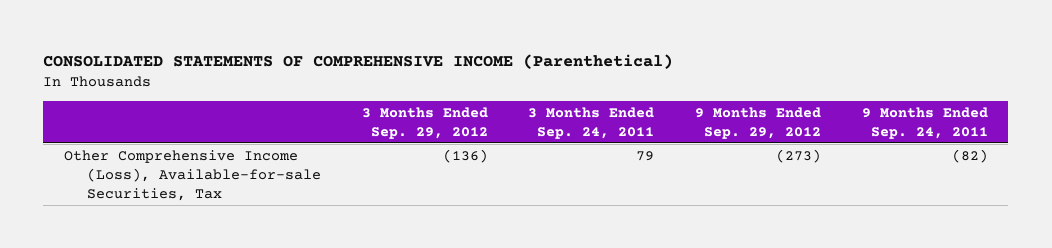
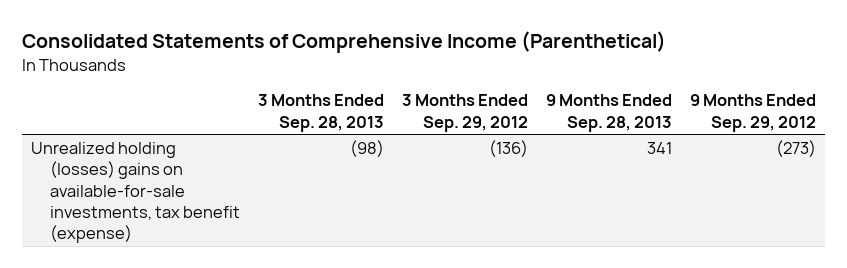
[43,54,674,70] CONSOLIDATED STATEMENTS OF COMPREHENSIVE INCOME (Parenthetical) -> [22,31,667,54] Consolidated Statements of Comprehensive Income (Parenthetical)
[528,106,655,139] 3 Months Ended Sep. 24, 2011 -> none
[861,106,988,139] 9 Months Ended Sep. 24, 2011 -> none
none -> [258,94,385,132] 3 Months Ended Sep. 28, 2013
none -> [546,94,673,132] 9 Months Ended Sep. 28, 2013
[63,149,321,201] Other Comprehensive Income (Loss), Available-for-sale Securities, Tax -> [31,141,241,244] Unrealized holding (losses) gains on available-for-sale investments, tax benefit (expense)

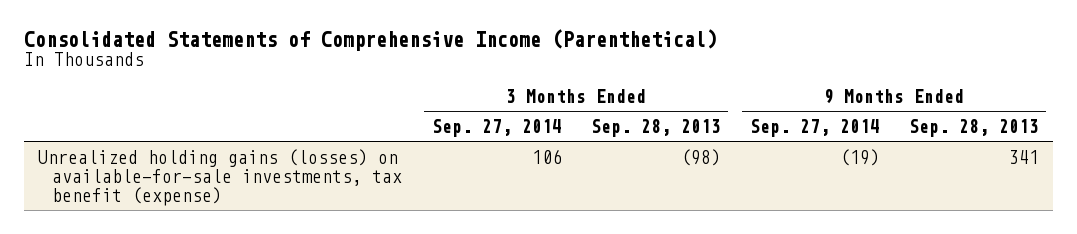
[402,94,529,132] 3 Months Ended Sep. 29, 2012 -> none
[690,94,817,132] 9 Months Ended Sep. 29, 2012 -> none
none -> [431,118,562,137] Sep. 27, 2014
none -> [749,118,880,137] Sep. 27, 2014
[31,141,241,244] Unrealized holding (losses) gains on available-for-sale investments, tax benefit (expense) -> [38,148,403,207] Unrealized holding gains (losses) on available-for-sale investments, tax benefit (expense)

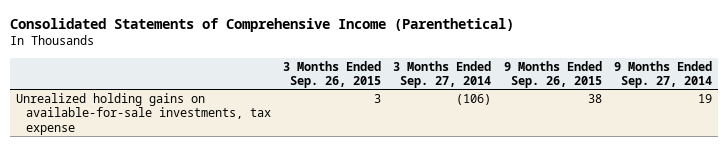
[590,118,721,137] Sep. 28, 2013 -> none
[908,118,1039,137] Sep. 28, 2013 -> none
none -> [283,60,382,88] 3 Months Ended Sep. 26, 2015
none -> [503,60,602,88] 9 Months Ended Sep. 26, 2015
[38,148,403,207] Unrealized holding gains (losses) on available-for-sale investments, tax benefit (expense) -> [16,93,271,135] Unrealized holding gains on available-for-sale investments, tax expense
[531,148,562,164] 106 -> [456,94,492,106] (106)
[839,148,880,166] (19) -> [698,94,713,104] 19

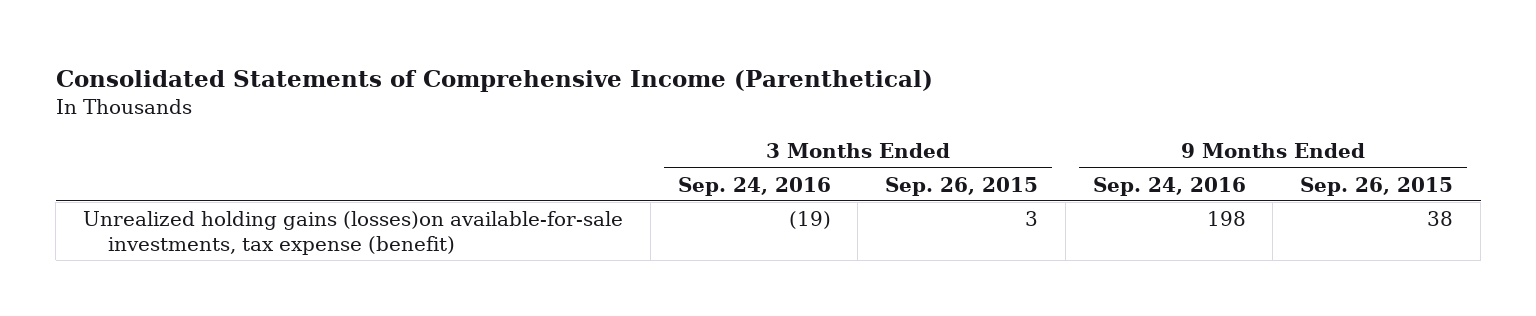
[393,60,492,88] 3 Months Ended Sep. 27, 2014 -> none
[614,60,713,88] 9 Months Ended Sep. 27, 2014 -> none
none -> [677,176,831,196] Sep. 24, 2016
none -> [1092,176,1246,196] Sep. 24, 2016
[16,93,271,135] Unrealized holding gains on available-for-sale investments, tax expense -> [82,210,623,255] Unrealized holding gains (losses)on available-for-sale investments, tax expense (benefit)

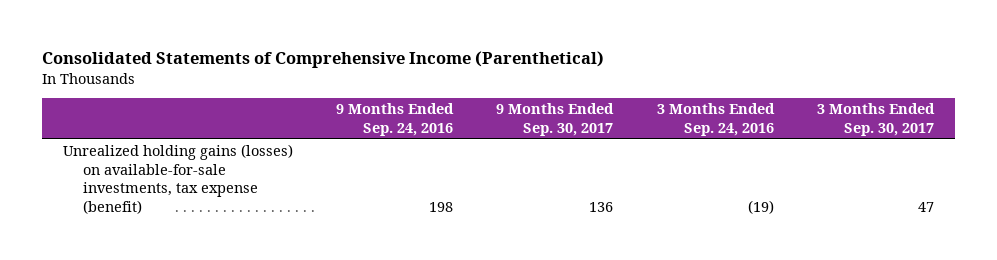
[885,176,1039,196] Sep. 26, 2015 -> none
[1300,176,1454,196] Sep. 26, 2015 -> none
none -> [496,103,615,137] 9 Months Ended Sep. 30, 2017
none -> [816,103,935,137] 3 Months Ended Sep. 30, 2017
[82,210,623,255] Unrealized holding gains (losses)on available-for-sale investments, tax expense (benefit) -> [63,144,294,215] Unrealized holding gains (losses) on available-for-sale investments, tax expense (benefit)

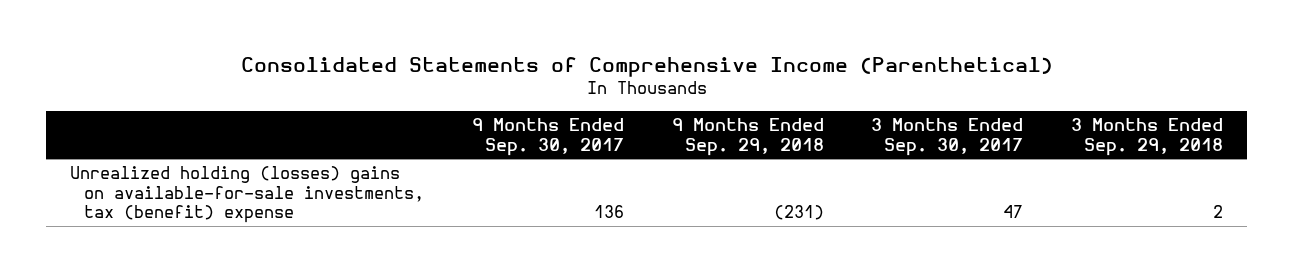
[336,103,455,137] 9 Months Ended Sep. 24, 2016 -> none
[656,103,775,137] 3 Months Ended Sep. 24, 2016 -> none
none -> [671,118,824,156] 9 Months Ended Sep. 29, 2018
none -> [1071,118,1224,156] 3 Months Ended Sep. 29, 2018
[63,144,294,215] Unrealized holding gains (losses) on available-for-sale investments, tax expense (benefit) -> [69,166,424,224] Unrealized holding (losses) gains on available-for-sale investments, tax (benefit) expense

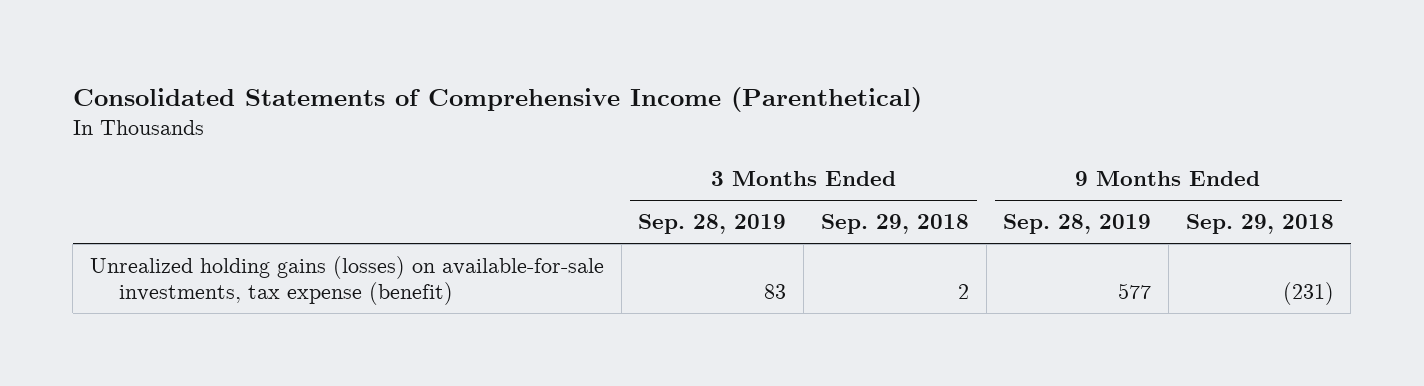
[471,118,624,156] 9 Months Ended Sep. 30, 2017 -> none
[871,118,1024,156] 3 Months Ended Sep. 30, 2017 -> none
none -> [638,214,787,235] Sep. 28, 2019
none -> [1003,214,1152,235] Sep. 28, 2019
[69,166,424,224] Unrealized holding (losses) gains on available-for-sale investments, tax (benefit) expense -> [89,255,604,306] Unrealized holding gains (losses) on available-for-sale investments, tax expense (benefit)

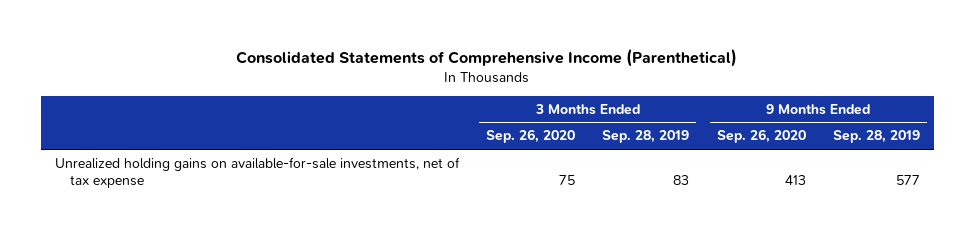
[820,214,969,235] Sep. 29, 2018 -> none
[1185,214,1334,235] Sep. 29, 2018 -> none
none -> [486,129,576,144] Sep. 26, 2020
none -> [716,129,806,144] Sep. 26, 2020
[89,255,604,306] Unrealized holding gains (losses) on available-for-sale investments, tax expense (benefit) -> [54,157,460,188] Unrealized holding gains on available-for-sale investments, net of tax expense

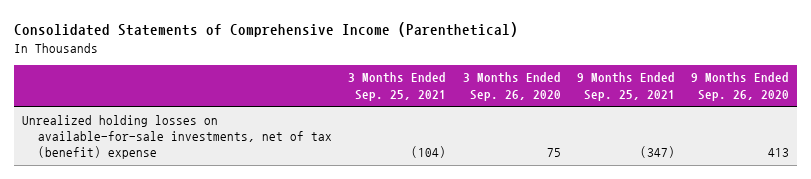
[602,130,690,144] Sep. 28, 2019 -> none
[833,130,921,144] Sep. 28, 2019 -> none
none -> [348,72,447,101] 3 Months Ended Sep. 25, 2021
none -> [576,72,675,101] 9 Months Ended Sep. 25, 2021
[54,157,460,188] Unrealized holding gains on available-for-sale investments, net of tax expense -> [22,114,332,160] Unrealized holding losses on available-for-sale investments, net of tax (benefit) expense

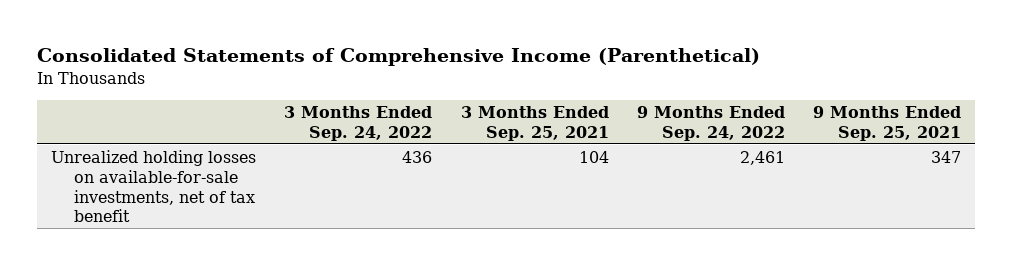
[462,72,561,101] 3 Months Ended Sep. 26, 2020 -> none
[691,72,790,101] 9 Months Ended Sep. 26, 2020 -> none
none -> [284,106,433,141] 3 Months Ended Sep. 24, 2022
none -> [636,106,785,141] 9 Months Ended Sep. 24, 2022
[22,114,332,160] Unrealized holding losses on available-for-sale investments, net of tax (benefit) expense -> [51,149,257,223] Unrealized holding losses on available-for-sale investments, net of tax benefit
[411,146,447,159] (104) -> [578,150,609,163] 104
[639,146,675,159] (347) -> [931,150,962,163] 347

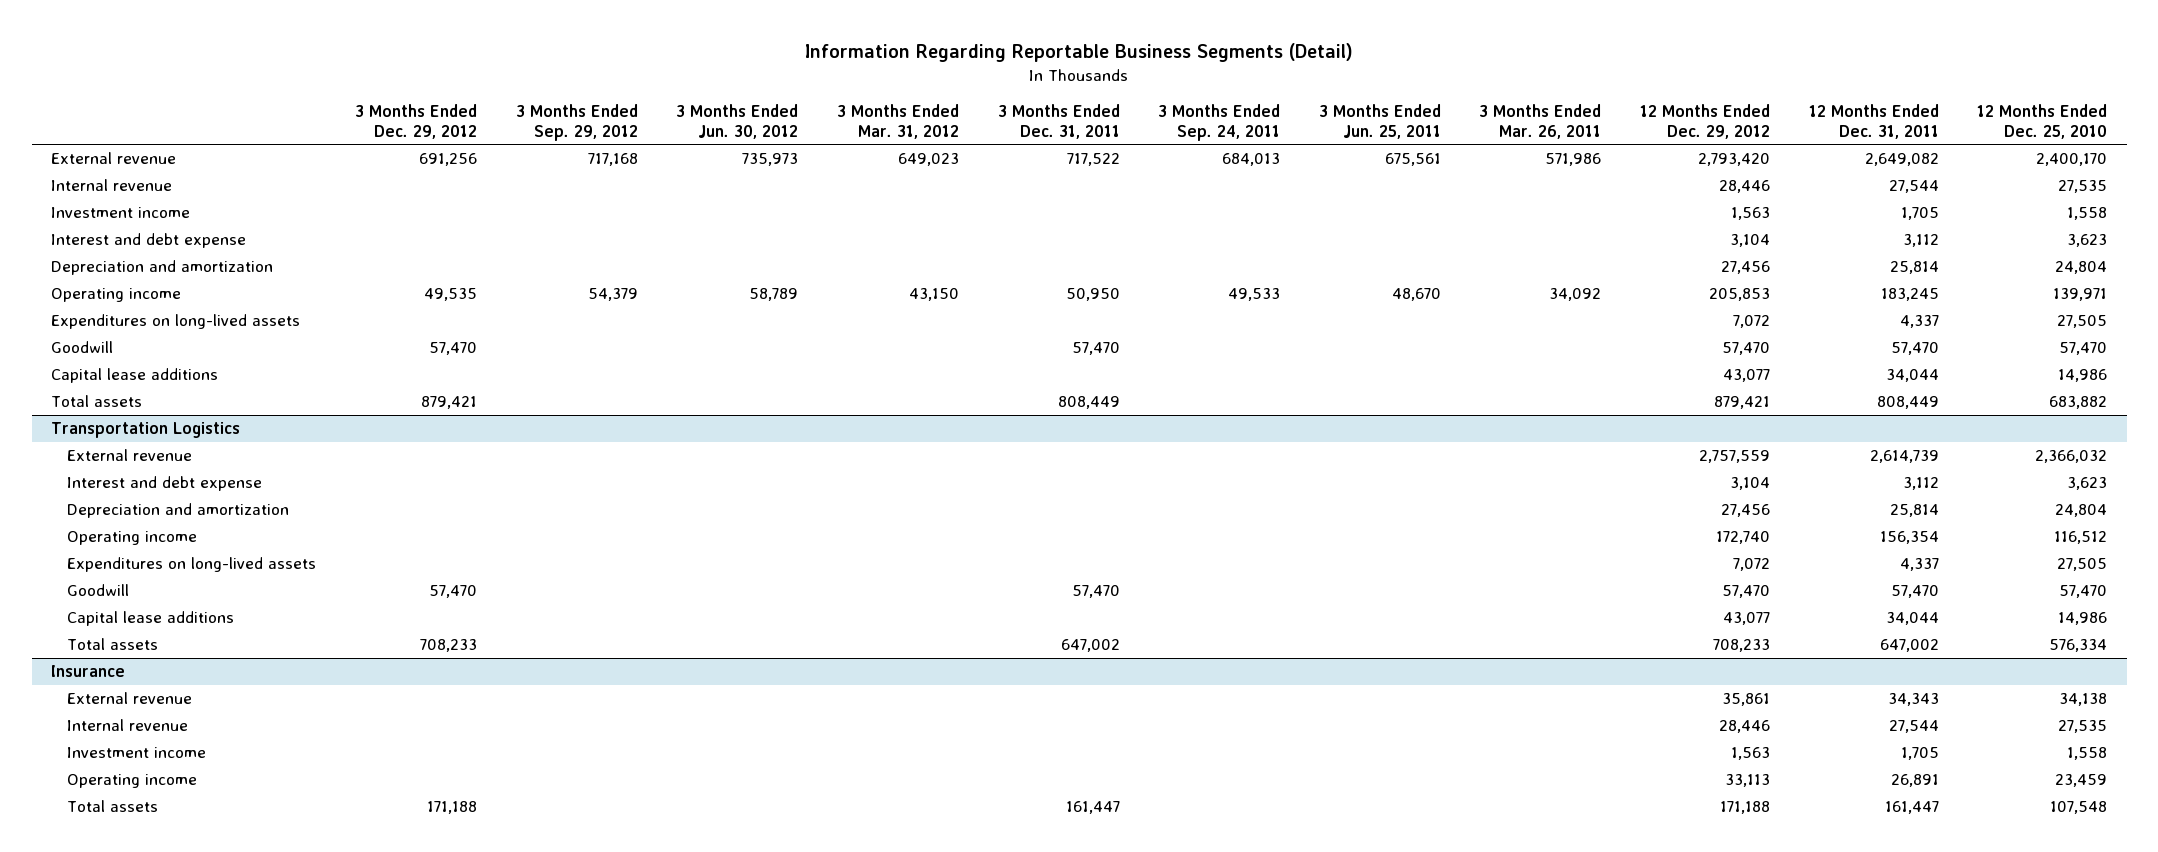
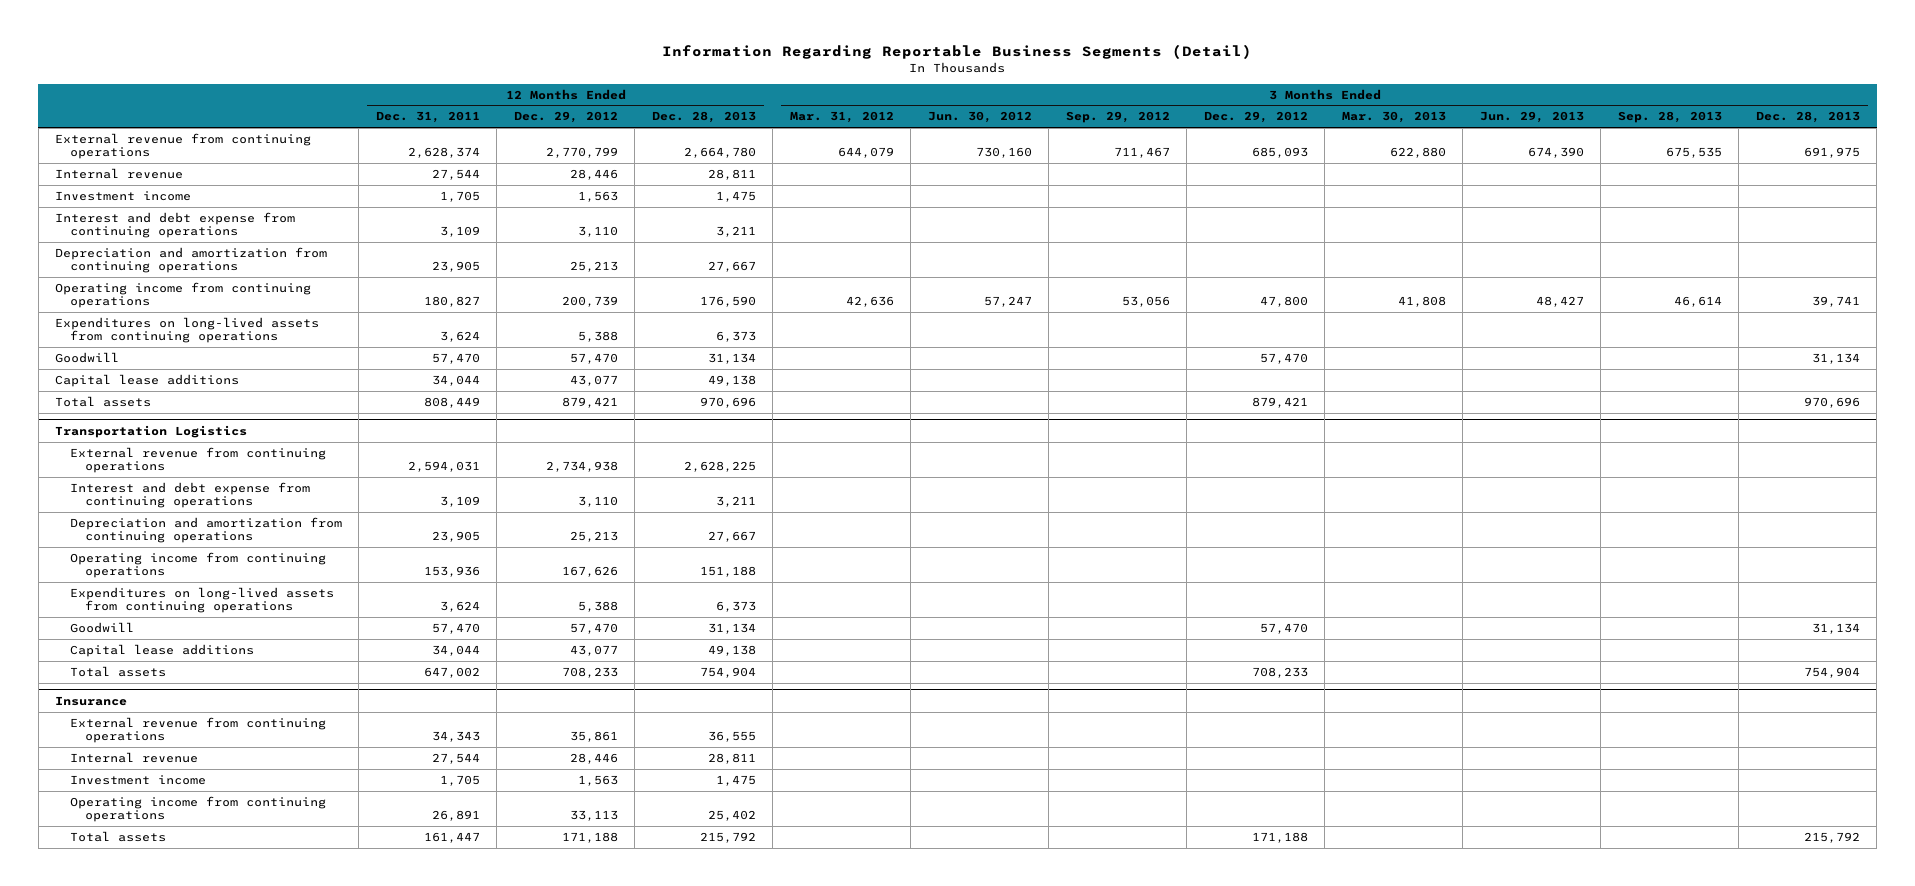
[997,103,1120,139] 3 Months Ended Dec. 31, 2011 -> none
[1158,103,1281,141] 3 Months Ended Sep. 24, 2011 -> none
[1318,103,1441,139] 3 Months Ended Jun. 25, 2011 -> none
[1479,103,1602,139] 3 Months Ended Mar. 26, 2011 -> none
[1977,103,2108,139] 12 Months Ended Dec. 25, 2010 -> none
none -> [651,111,756,124] Dec. 28, 2013
none -> [1341,111,1446,124] Mar. 30, 2013
none -> [1479,111,1584,124] Jun. 29, 2013
none -> [1617,111,1722,124] Sep. 28, 2013
none -> [1755,111,1860,124] Dec. 28, 2013
[51,152,177,165] External revenue -> [55,132,312,160] External revenue from continuing operations
[419,153,478,167] 691,256 -> [1251,147,1308,159] 685,093
[587,153,638,167] 717,168 -> [1113,147,1170,159] 711,467
[742,153,799,167] 735,973 -> [975,147,1032,159] 730,160
[897,153,959,167] 649,023 -> [837,147,894,159] 644,079
[1698,153,1771,167] 2,793,420 -> [545,147,618,159] 2,770,799
[1864,153,1939,167] 2,649,082 -> [407,147,480,159] 2,628,374
[51,233,247,249] Interest and debt expense -> [55,211,296,239] Interest and debt expense from continuing operations
[1730,234,1771,248] 3,104 -> [577,226,618,238] 3,110
[1902,234,1939,248] 3,112 -> [439,226,480,238] 3,109
[51,260,274,276] Depreciation and amortization -> [55,246,328,274] Depreciation and amortization from continuing operations
[1721,261,1771,275] 27,456 -> [569,261,618,273] 25,213
[1889,261,1939,275] 25,814 -> [431,261,480,273] 23,905
[51,288,182,303] Operating income -> [55,281,312,309] Operating income from continuing operations
[424,288,478,302] 49,535 -> [1259,296,1308,308] 47,800
[587,288,638,302] 54,379 -> [1121,296,1170,308] 53,056
[749,288,799,302] 58,789 -> [983,296,1032,308] 57,247
[908,288,959,302] 43,150 -> [845,296,894,308] 42,636
[1709,288,1771,302] 205,853 -> [561,296,618,308] 200,739
[1880,288,1939,302] 183,245 -> [423,296,480,308] 180,827
[51,314,301,330] Expenditures on long-lived assets -> [55,316,320,344] Expenditures on long-lived assets from continuing operations
[1733,315,1771,329] 7,072 -> [577,331,618,343] 5,388
[1899,315,1939,329] 4,337 -> [439,331,480,343] 3,624
[67,449,193,462] External revenue -> [69,446,326,474] External revenue from continuing operations
[1699,450,1771,464] 2,757,559 -> [545,461,618,473] 2,734,938
[1869,450,1939,464] 2,614,739 -> [407,461,480,473] 2,594,031
[67,476,263,492] Interest and debt expense -> [69,481,310,509] Interest and debt expense from continuing operations
[1730,477,1771,491] 3,104 -> [577,496,618,508] 3,110
[1902,477,1939,491] 3,112 -> [439,496,480,508] 3,109
[67,503,290,519] Depreciation and amortization -> [69,516,342,544] Depreciation and amortization from continuing operations
[1721,504,1771,518] 27,456 -> [569,531,618,543] 25,213
[1889,504,1939,518] 25,814 -> [431,531,480,543] 23,905
[67,531,198,546] Operating income -> [69,551,326,579] Operating income from continuing operations
[1716,531,1771,545] 172,740 -> [561,566,618,578] 167,626
[1879,531,1939,545] 156,354 -> [423,566,480,578] 153,936
[67,557,317,573] Expenditures on long-lived assets -> [69,586,334,614] Expenditures on long-lived assets from continuing operations
[1733,558,1771,572] 7,072 -> [577,601,618,613] 5,388
[1899,558,1939,572] 4,337 -> [439,601,480,613] 3,624
[67,692,193,705] External revenue -> [69,716,326,744] External revenue from continuing operations
[67,774,198,789] Operating income -> [69,795,326,823] Operating income from continuing operations

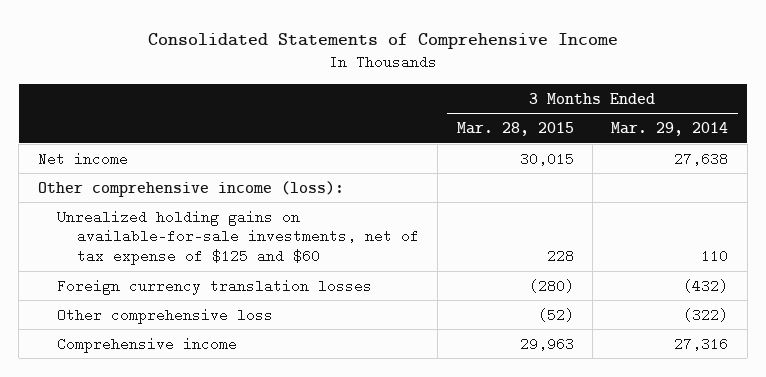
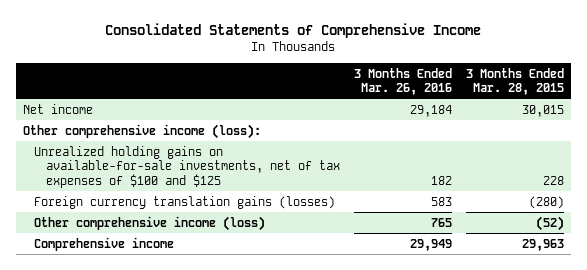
[611,122,729,137] Mar. 29, 2014 -> none
none -> [353,67,452,96] 3 Months Ended Mar. 26, 2016
[57,209,419,266] Unrealized holding gains on available-for-sale investments, net of tax expense of $125 and $60 -> [34,145,340,188] Unrealized holding gains on available-for-sale investments, net of tax expenses of $100 and $125
[57,278,373,295] Foreign currency translation losses -> [34,195,336,209] Foreign currency translation gains (losses)
[57,307,274,324] Other comprehensive loss -> [34,215,266,231] Other comprehensive income (loss)

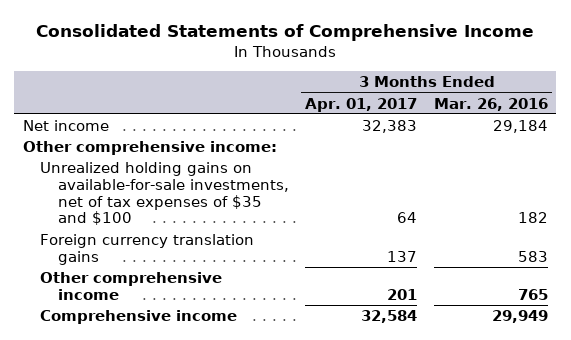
[465,67,564,96] 3 Months Ended Mar. 28, 2015 -> none
none -> [305,97,418,112] Apr. 01, 2017
[23,123,262,139] Other comprehensive income (loss): -> [22,140,277,155] Other comprehensive income:
[34,145,340,188] Unrealized holding gains on available-for-sale investments, net of tax expenses of $100 and $125 -> [40,161,289,226] Unrealized holding gains on available-for-sale investments, net of tax expenses of $35 and $100
[34,195,336,209] Foreign currency translation gains (losses) -> [40,233,255,265] Foreign currency translation gains
[34,215,266,231] Other comprehensive income (loss) -> [40,271,223,300] Other comprehensive income

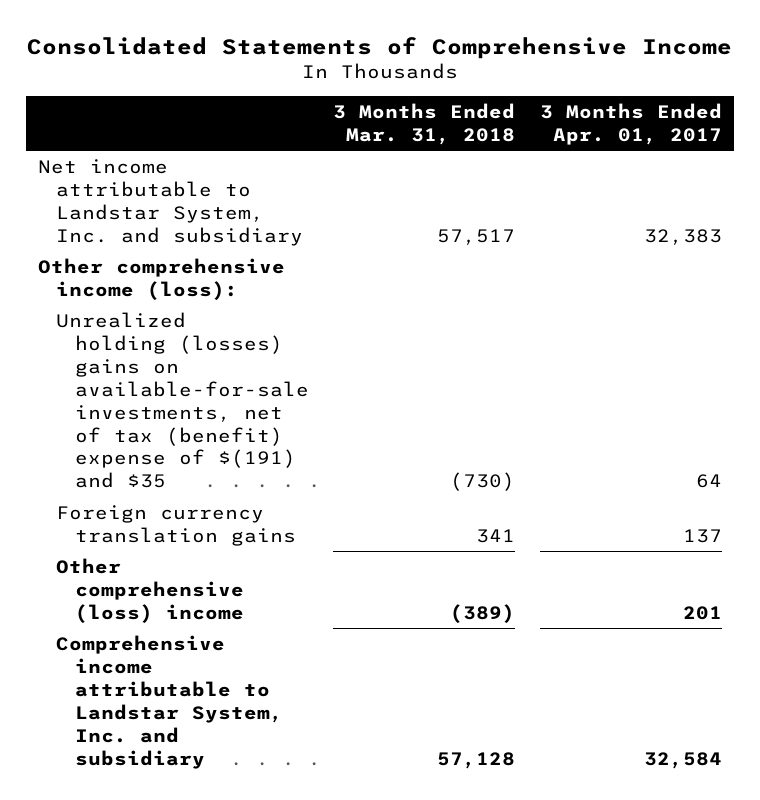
[433,97,548,111] Mar. 26, 2016 -> none
none -> [333,103,516,146] 3 Months Ended Mar. 31, 2018
[22,119,109,131] Net income -> [38,158,304,246] Net income attributable to Landstar System, Inc. and subsidiary
[22,140,277,155] Other comprehensive income: -> [38,257,286,300] Other comprehensive income (loss):
[40,161,289,226] Unrealized holding gains on available-for-sale investments, net of tax expenses of $35 and $100 -> [56,311,309,489] Unrealized holding (losses) gains on available-for-sale investments, net of tax (benefit) expense of $(191) and $35
[40,271,223,300] Other comprehensive income -> [56,557,244,623] Other comprehensive (loss) income
[40,309,238,324] Comprehensive income -> [56,634,283,769] Comprehensive income attributable to Landstar System, Inc. and subsidiary

